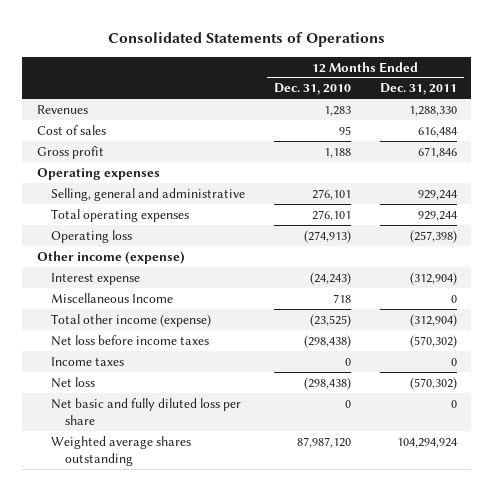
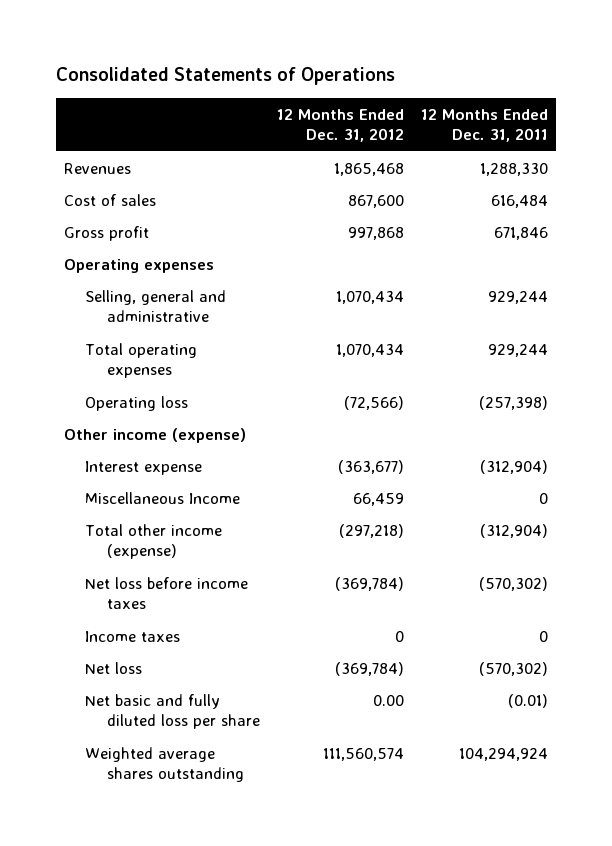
[273,83,351,96] Dec. 31, 2010 -> none
none -> [276,108,404,143] 12 Months Ended Dec. 31, 2012
[450,399,457,408] 0 -> [507,693,548,708] (0.01)

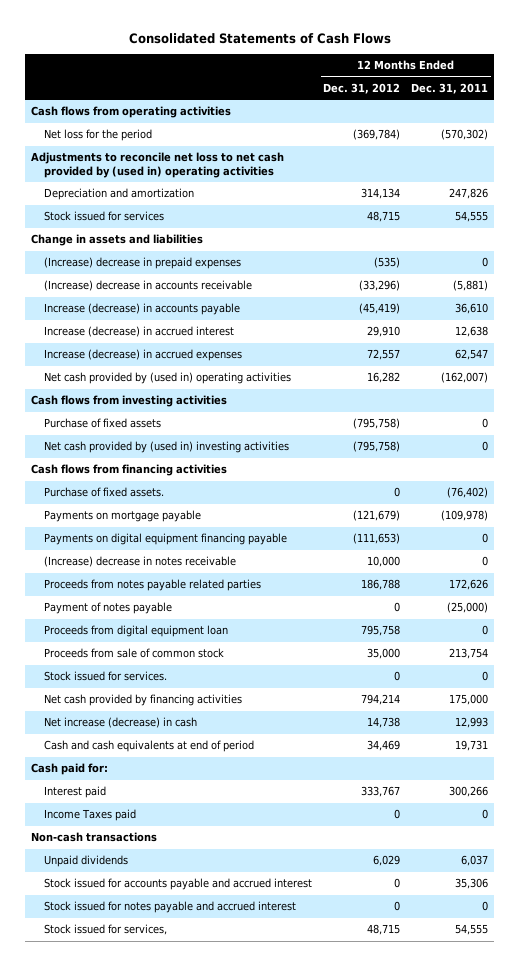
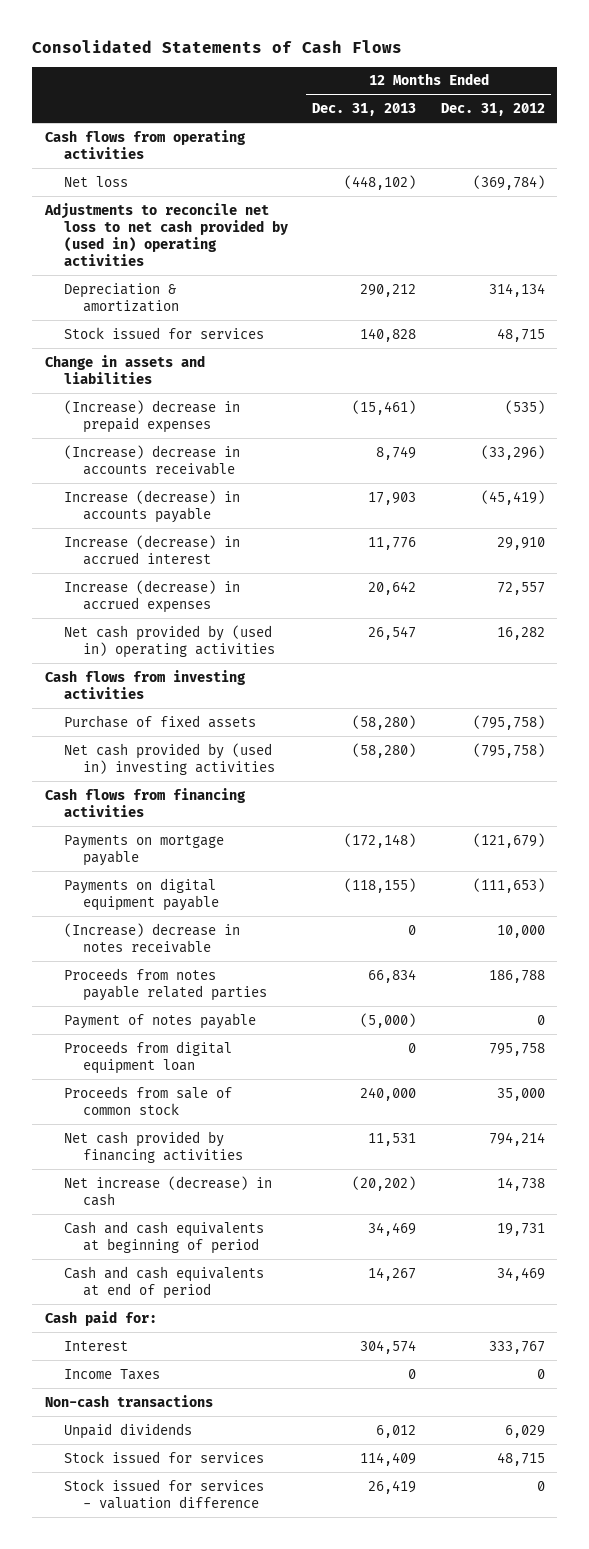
[411,82,489,94] Dec. 31, 2011 -> none
none -> [312,103,417,117] Dec. 31, 2013
[44,129,153,142] Net loss for the period -> [63,175,128,187] Net loss
[44,188,195,201] Depreciation and amortization -> [63,282,180,312] Depreciation & amortization
[44,487,165,498] Purchase of fixed assets. -> none
[44,533,288,546] Payments on digital equipment financing payable -> [63,877,220,911] Payments on digital equipment payable
[44,671,168,682] Stock issued for services. -> none
none -> [63,1220,264,1254] Cash and cash equivalents at beginning of period
[44,786,107,799] Interest paid -> [63,1340,128,1351] Interest
[44,809,137,822] Income Taxes paid -> [63,1368,160,1380] Income Taxes
[44,878,313,891] Stock issued for accounts payable and accrued interest -> none
[44,901,297,914] Stock issued for notes payable and accrued interest -> none
[44,924,168,936] Stock issued for services, -> [63,1450,264,1463] Stock issued for services
none -> [63,1478,264,1509] Stock issued for services - valuation difference

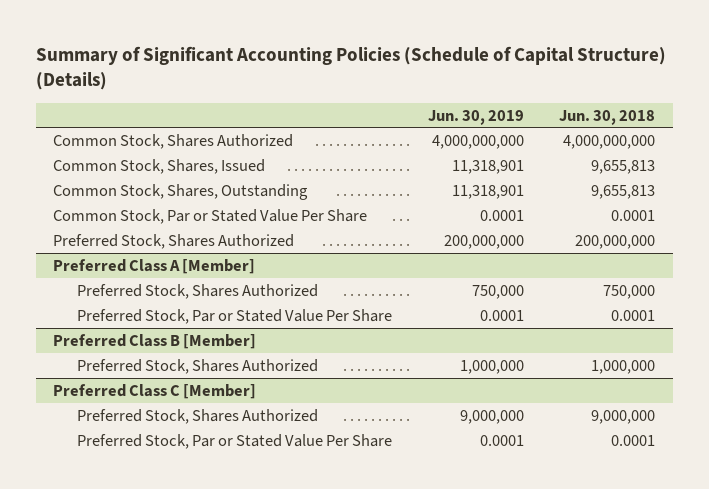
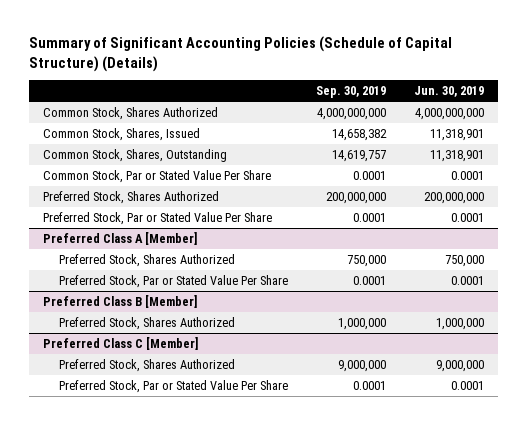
[559,109,656,125] Jun. 30, 2018 -> none
none -> [315,86,386,99] Sep. 30, 2019
none -> [42,211,272,225] Preferred Stock, Par or Stated Value Per Share

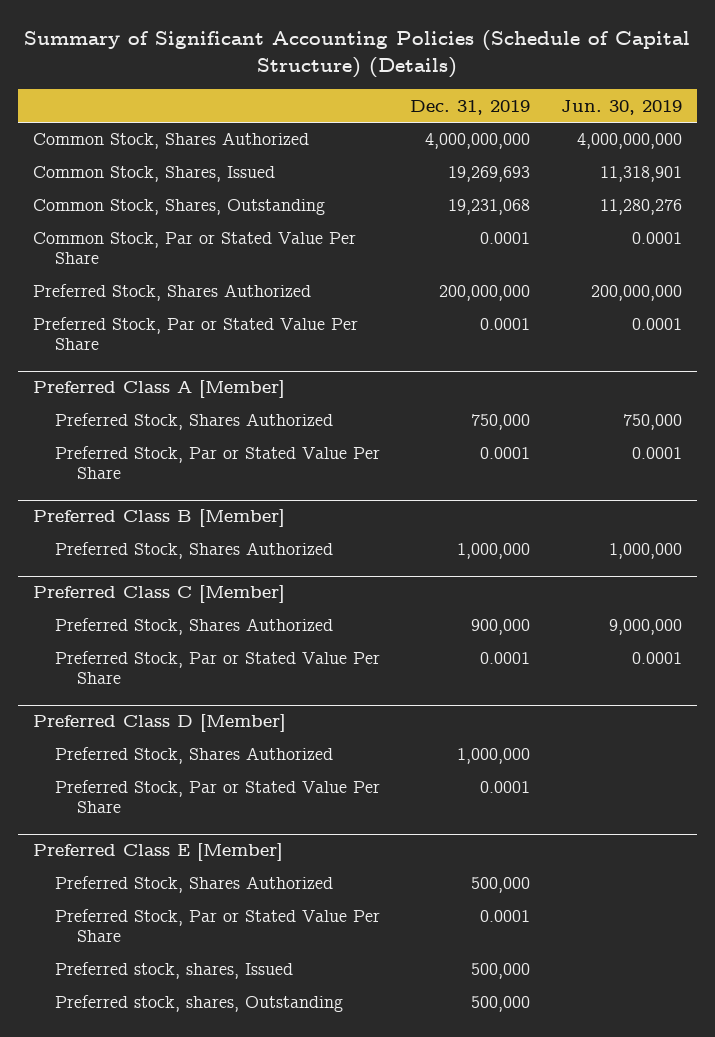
[315,86,386,99] Sep. 30, 2019 -> none
none -> [410,99,531,115] Dec. 31, 2019
[429,149,484,162] 11,318,901 -> [599,199,682,216] 11,280,276
none -> [33,714,287,733] Preferred Class D [Member]
none -> [54,747,333,765] Preferred Stock, Shares Authorized
none -> [54,780,380,814] Preferred Stock, Par or Stated Value Per Share
none -> [33,843,284,862] Preferred Class E [Member]
none -> [54,876,333,894] Preferred Stock, Shares Authorized
none -> [54,909,380,943] Preferred Stock, Par or Stated Value Per Share
none -> [54,962,293,980] Preferred stock, shares, Issued
none -> [54,995,343,1013] Preferred stock, shares, Outstanding

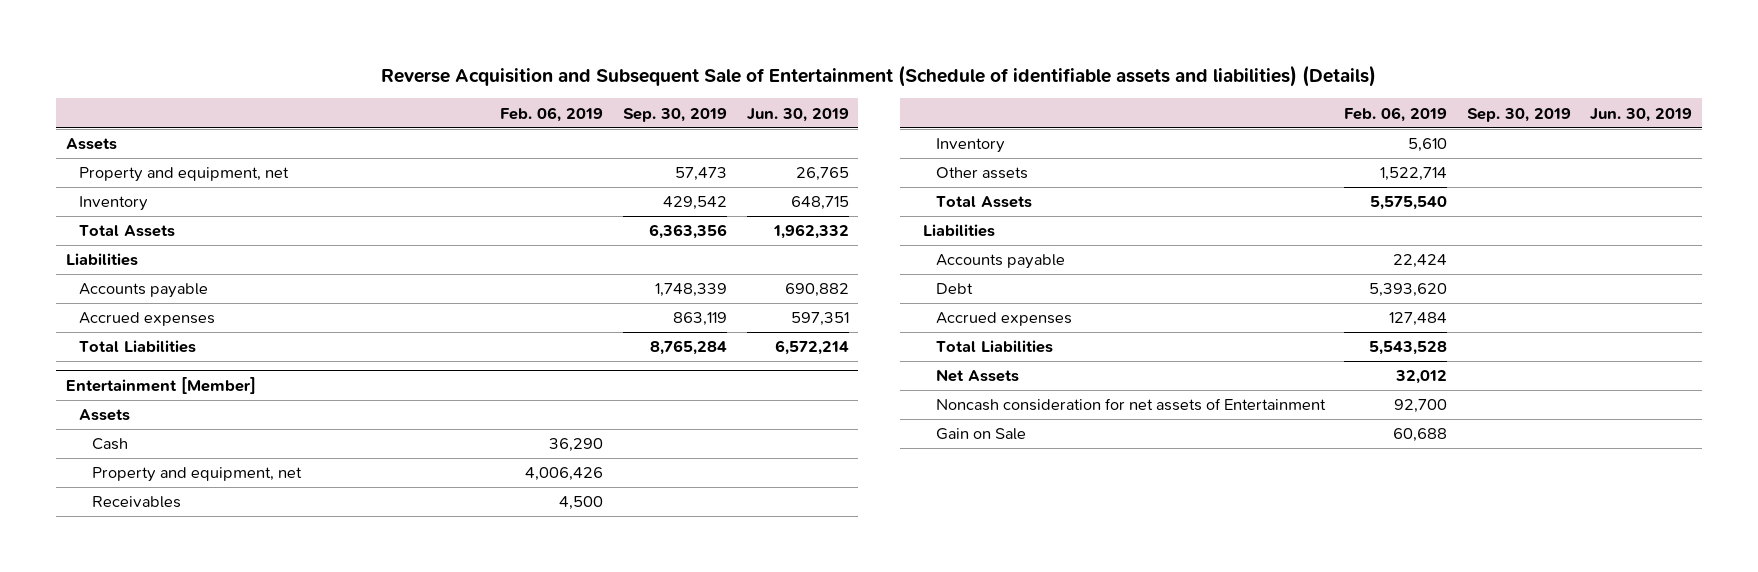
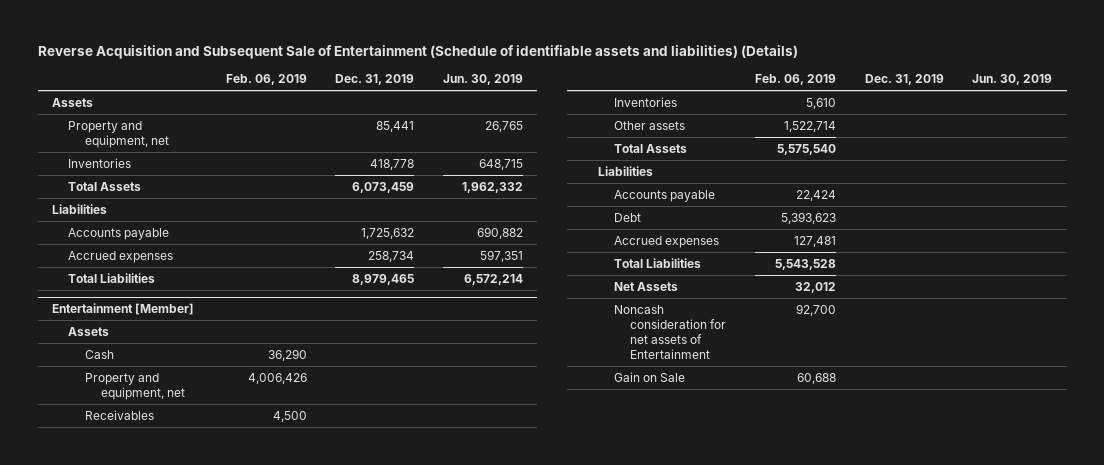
[623,107,728,122] Sep. 30, 2019 -> none
none -> [335,74,415,86] Dec. 31, 2019
[78,196,148,212] Inventory -> [68,157,132,168] Inventories
[935,138,1005,154] Inventory -> [614,96,678,107] Inventories
[1369,283,1448,298] 5,393,620 -> [781,211,837,224] 5,393,623
[1389,312,1448,327] 127,484 -> [794,235,837,247] 127,481

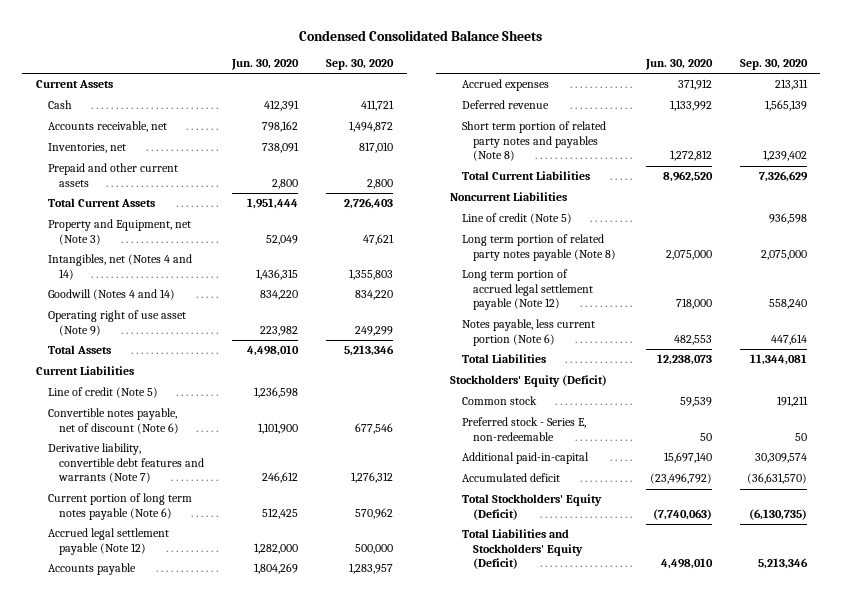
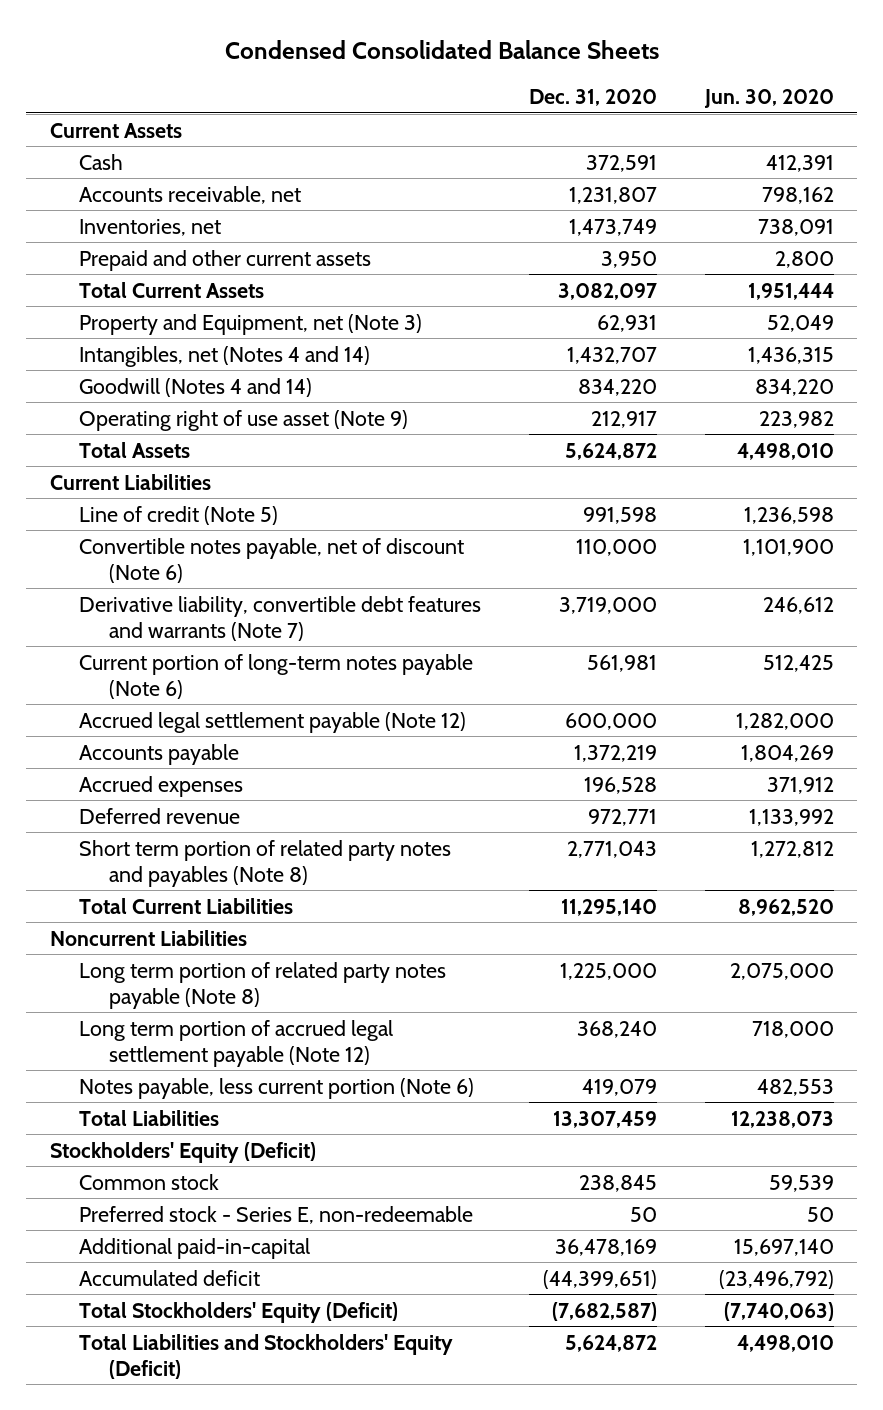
[325,58,394,70] Sep. 30, 2020 -> none
none -> [528,89,657,107] Dec. 31, 2020
[47,493,192,520] Current portion of long term notes payable (Note 6) -> [79,653,474,699] Current portion of long-term notes payable (Note 6)
[461,213,572,225] Line of credit (Note 5) -> none

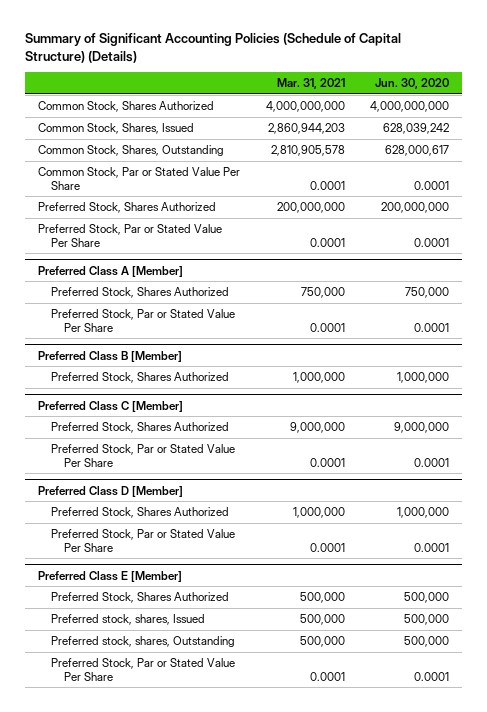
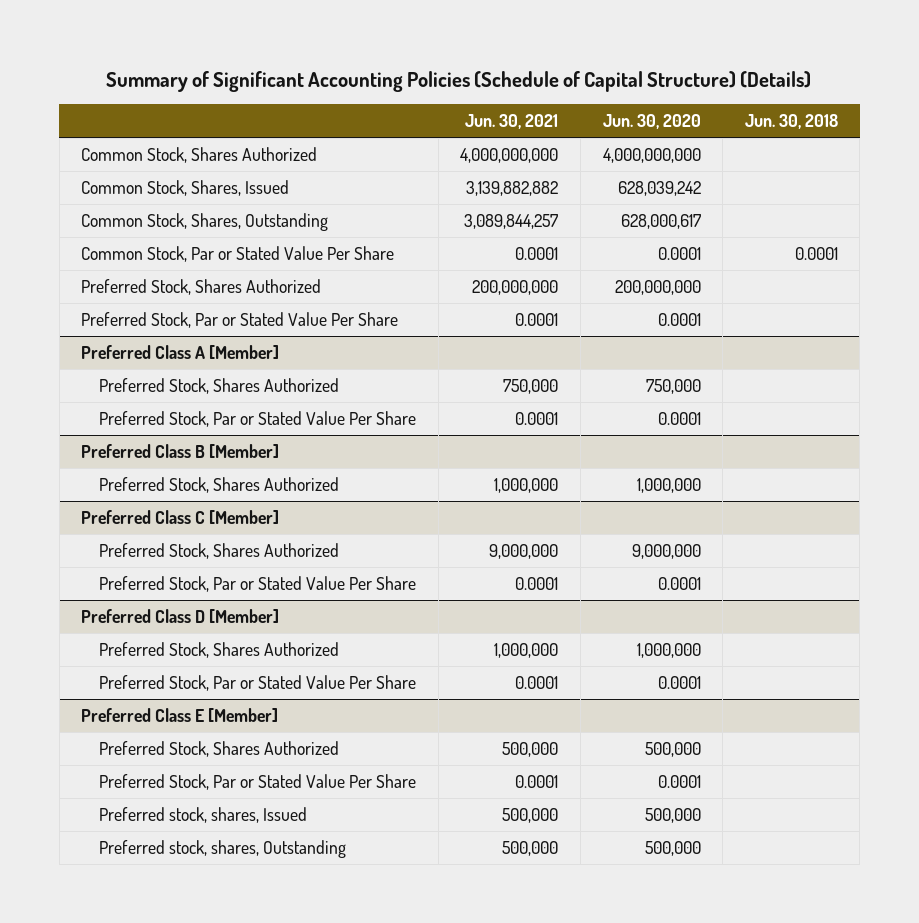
[276,77,345,89] Mar. 31, 2021 -> none
none -> [465,114,559,130] Jun. 30, 2021
none -> [744,114,838,130] Jun. 30, 2018
[50,657,235,681] Preferred Stock, Par or Stated Value Per Share -> [99,773,417,790] Preferred Stock, Par or Stated Value Per Share

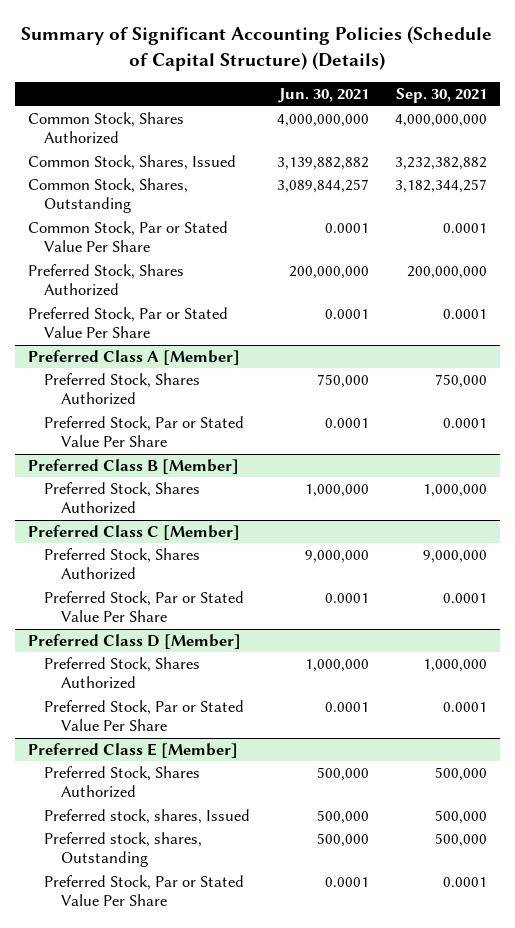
[602,114,701,130] Jun. 30, 2020 -> none
[744,114,838,130] Jun. 30, 2018 -> none
none -> [395,88,487,104] Sep. 30, 2021
[99,773,417,790] Preferred Stock, Par or Stated Value Per Share -> [44,875,245,907] Preferred Stock, Par or Stated Value Per Share

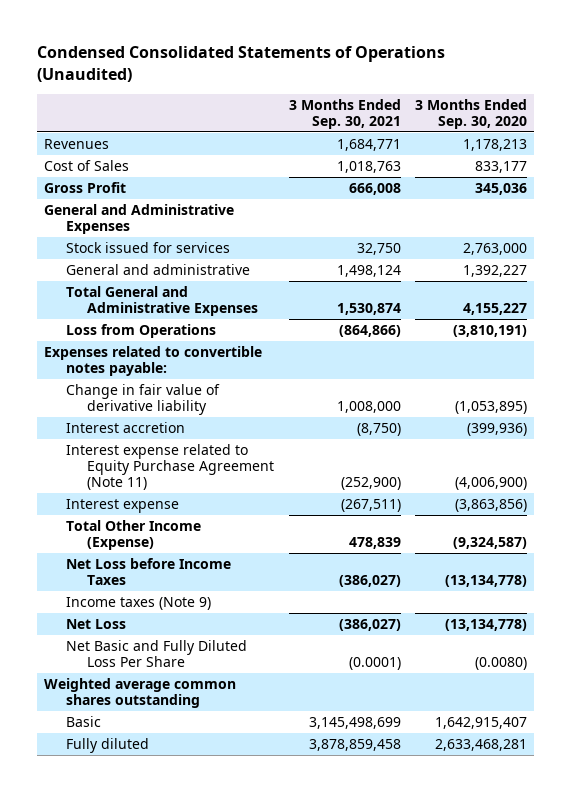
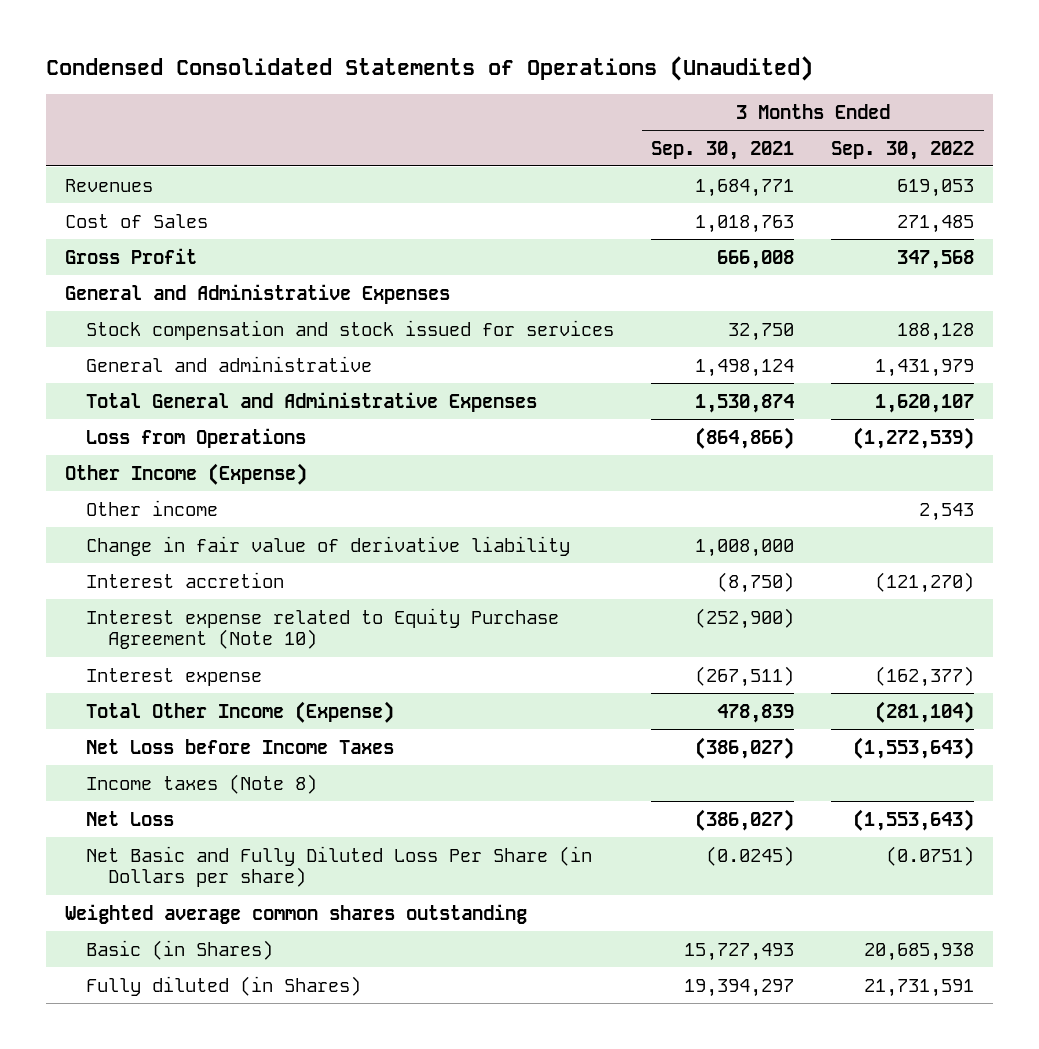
[415,98,528,129] 3 Months Ended Sep. 30, 2020 -> none
none -> [831,140,975,160] Sep. 30, 2022
[65,241,230,253] Stock issued for services -> [86,319,615,340] Stock compensation and stock issued for services
[44,345,263,376] Expenses related to convertible notes payable: -> none
none -> [64,462,307,485] Other Income (Expense)
none -> [86,499,219,516] Other income
[65,443,275,490] Interest expense related to Equity Purchase Agreement (Note 11) -> [86,607,560,650] Interest expense related to Equity Purchase Agreement (Note 10)
[65,596,211,610] Income taxes (Note 9) -> [86,773,318,794] Income taxes (Note 8)
[65,639,247,667] Net Basic and Fully Diluted Loss Per Share -> [86,845,593,888] Net Basic and Fully Diluted Loss Per Share (in Dollars per share)
[348,656,401,670] (0.0001) -> [706,845,795,866] (0.0245)
[65,715,101,727] Basic -> [86,939,274,960] Basic (in Shares)
[308,716,401,729] 3,145,498,699 -> [684,942,795,961] 15,727,493
[65,737,149,753] Fully diluted -> [86,975,362,996] Fully diluted (in Shares)
[308,738,401,751] 3,878,859,458 -> [684,978,795,997] 19,394,297

